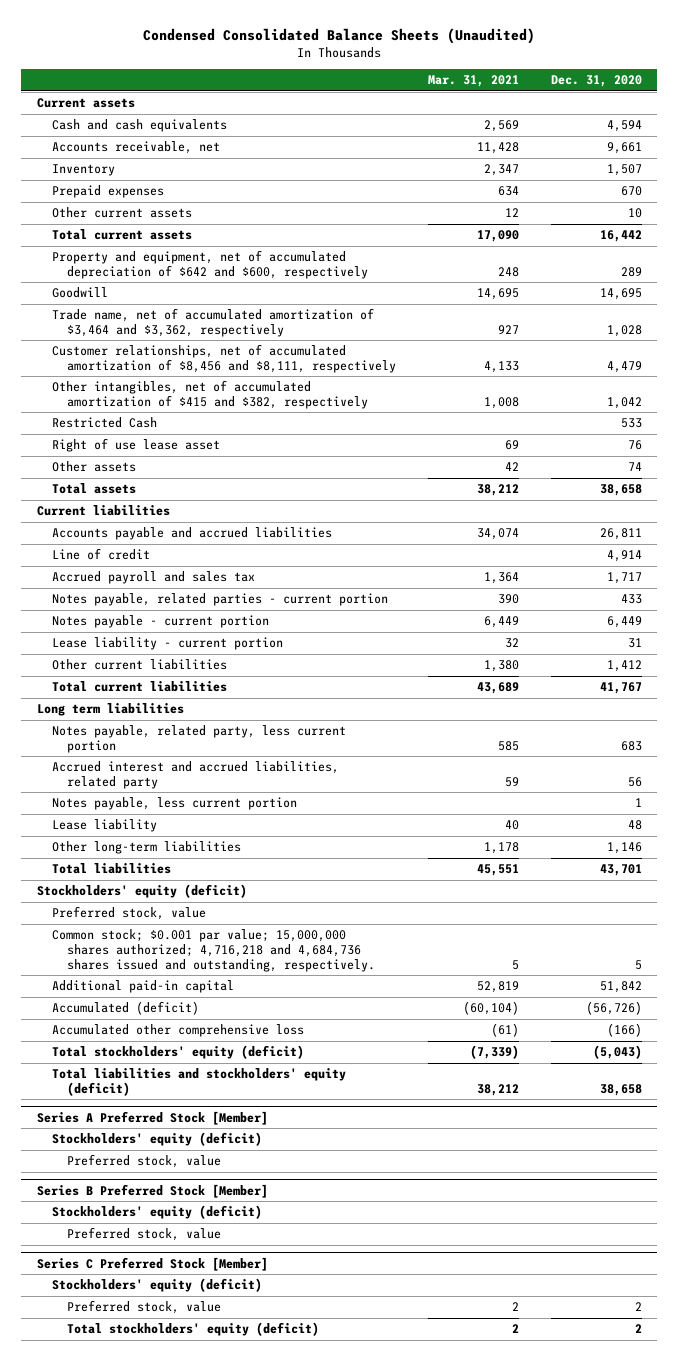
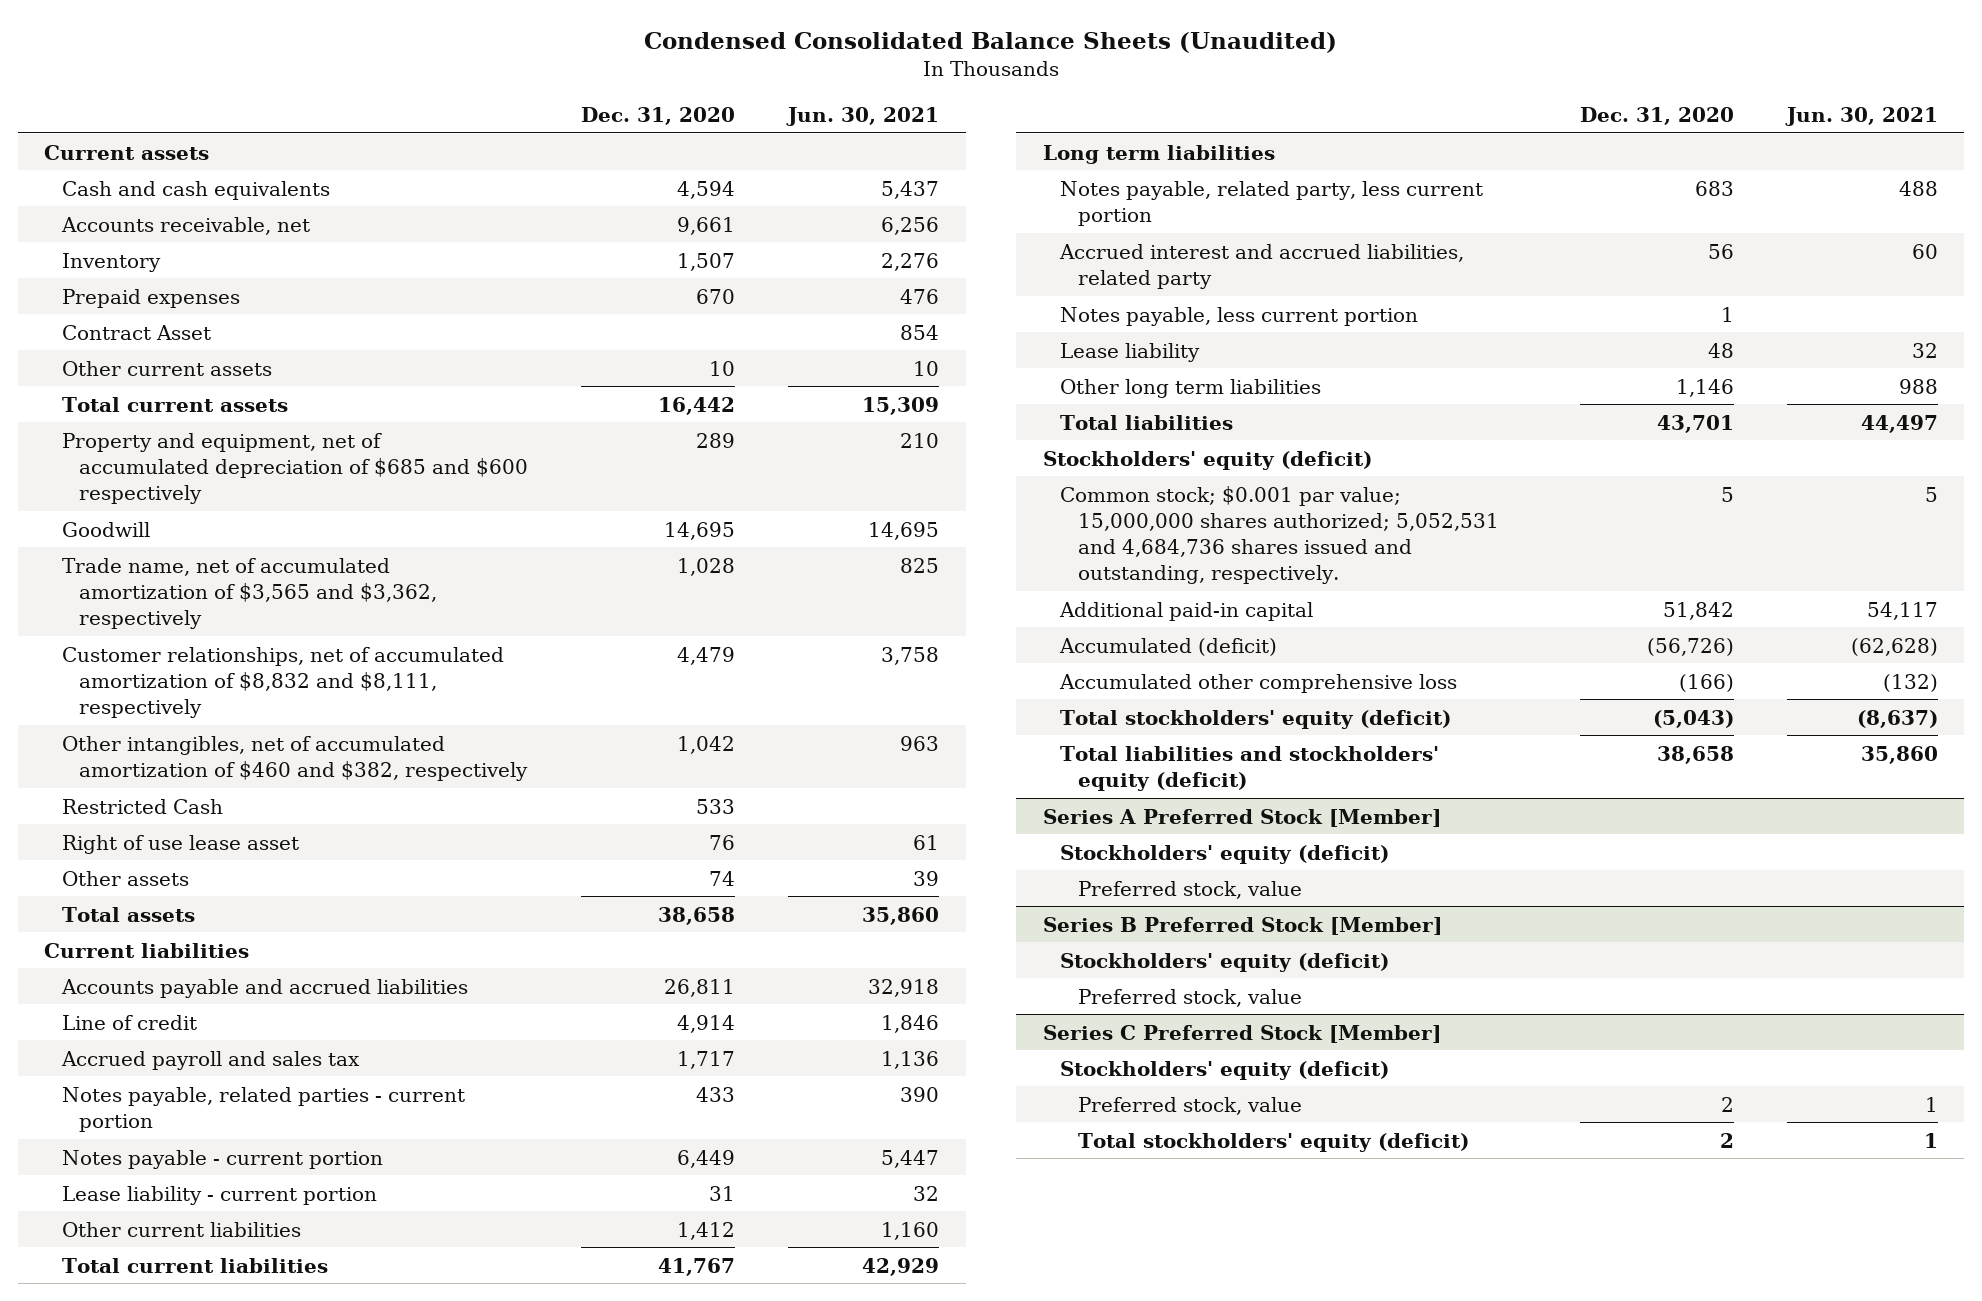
[427,75,519,88] Mar. 31, 2021 -> none
none -> [786,106,940,126] Jun. 30, 2021
none -> [61,324,211,340] Contract Asset
[51,250,368,279] Property and equipment, net of accumulated depreciation of $642 and $600, respectively -> [61,432,529,504] Property and equipment, net of accumulated depreciation of $685 and $600 respectively
[51,308,374,337] Trade name, net of accumulated amortization of $3,464 and $3,362, respectively -> [61,557,438,629] Trade name, net of accumulated amortization of $3,565 and $3,362, respectively
[51,344,396,373] Customer relationships, net of accumulated amortization of $8,456 and $8,111, respectively -> [61,646,504,718] Customer relationships, net of accumulated amortization of $8,832 and $8,111, respectively
[51,380,368,409] Other intangibles, net of accumulated amortization of $415 and $382, respectively -> [61,735,529,781] Other intangibles, net of accumulated amortization of $460 and $382, respectively
[51,841,241,855] Other long-term liabilities -> [1060,378,1322,398] Other long term liabilities
[51,906,206,921] Preferred stock, value -> none
[51,929,375,972] Common stock; $0.001 par value; 15,000,000 shares authorized; 4,716,218 and 4,684,736 shares issued and outstanding, respectively. -> [1060,485,1499,585] Common stock; $0.001 par value; 15,000,000 shares authorized; 5,052,531 and 4,684,736 shares issued and outstanding, respectively.

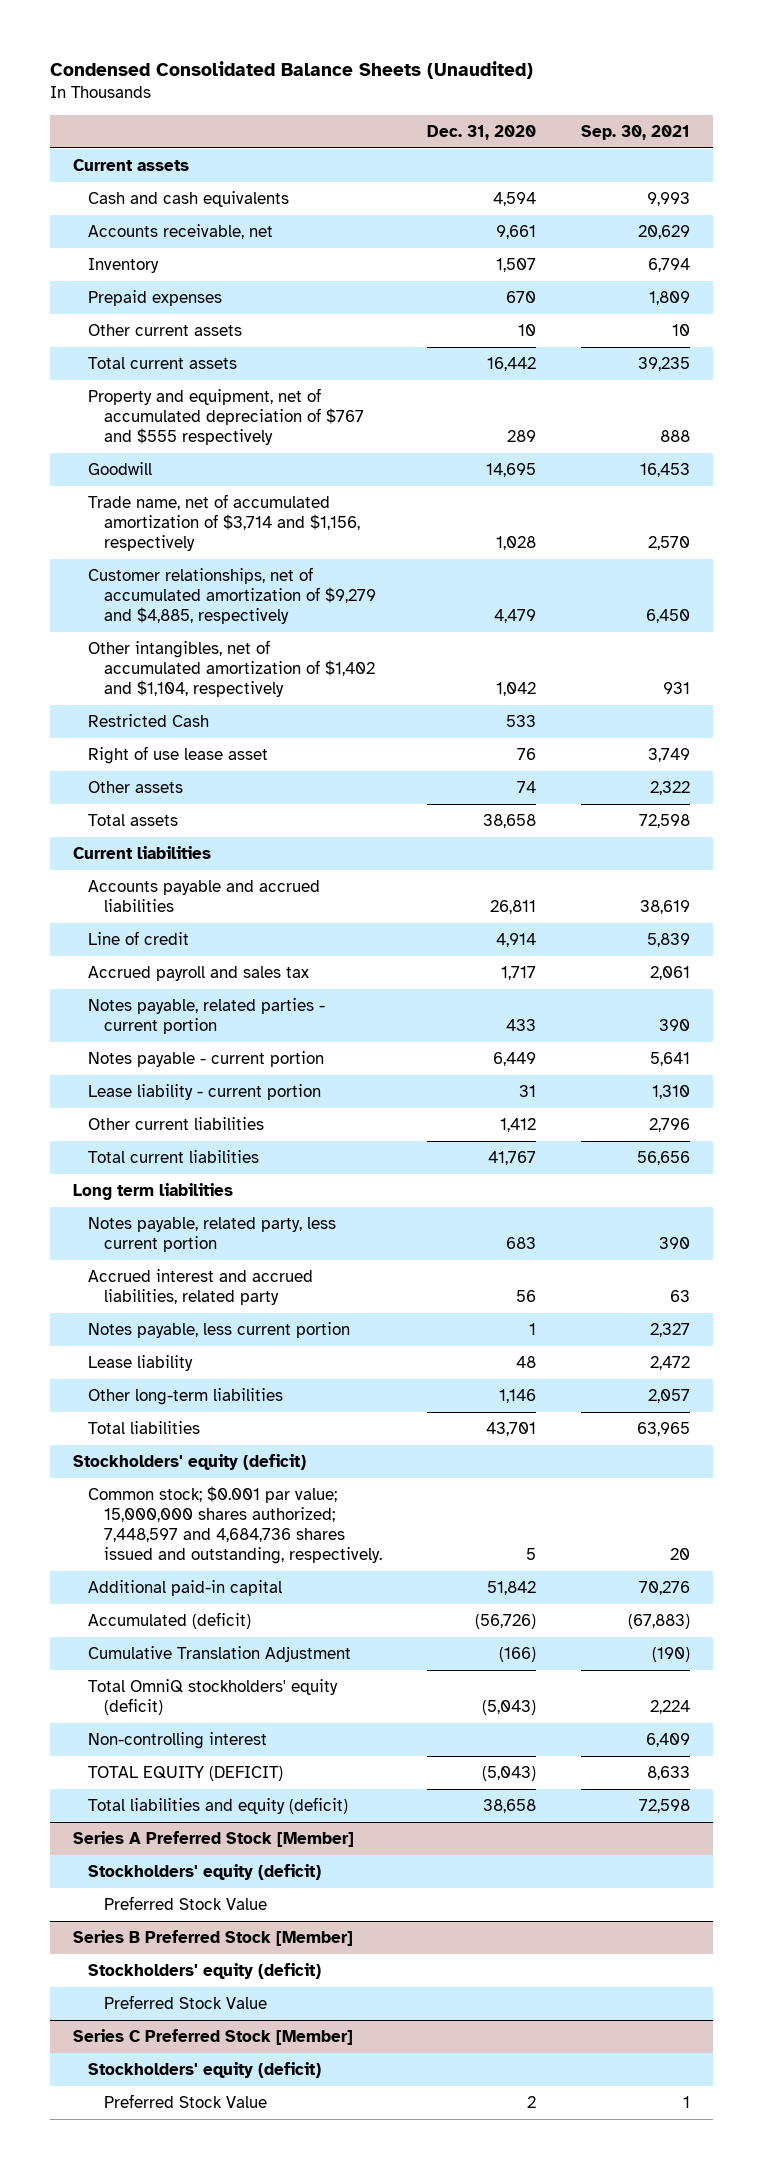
[786,106,940,126] Jun. 30, 2021 -> none
none -> [581,125,691,141] Sep. 30, 2021
[61,324,211,340] Contract Asset -> none
[61,432,529,504] Property and equipment, net of accumulated depreciation of $685 and $600 respectively -> [88,388,364,446] Property and equipment, net of accumulated depreciation of $767 and $555 respectively
[61,557,438,629] Trade name, net of accumulated amortization of $3,565 and $3,362, respectively -> [88,494,360,552] Trade name, net of accumulated amortization of $3,714 and $1,156, respectively
[61,646,504,718] Customer relationships, net of accumulated amortization of $8,832 and $8,111, respectively -> [88,567,376,625] Customer relationships, net of accumulated amortization of $9,279 and $4,885, respectively
[61,735,529,781] Other intangibles, net of accumulated amortization of $460 and $382, respectively -> [88,640,375,698] Other intangibles, net of accumulated amortization of $1,402 and $1,104, respectively
[1060,378,1322,398] Other long term liabilities -> [88,1388,284,1406] Other long-term liabilities
[1060,485,1499,585] Common stock; $0.001 par value; 15,000,000 shares authorized; 5,052,531 and 4,684,736 shares issued and outstanding, respectively. -> [88,1486,382,1565] Common stock; $0.001 par value; 15,000,000 shares authorized; 7,448,597 and 4,684,736 shares issued and outstanding, respectively.
[1059,673,1458,693] Accumulated other comprehensive loss -> [88,1646,352,1663] Cumulative Translation Adjustment
[1060,709,1452,729] Total stockholders' equity (deficit) -> [88,1679,339,1716] Total OmniQ stockholders' equity (deficit)
none -> [88,1732,268,1750] Non-controlling interest
none -> [88,1766,284,1782] TOTAL EQUITY (DEFICIT)
[1060,745,1440,791] Total liabilities and stockholders' equity (deficit) -> [88,1797,349,1815] Total liabilities and equity (deficit)
[1077,880,1302,899] Preferred stock, value -> [103,1896,267,1911] Preferred Stock Value
[1077,988,1302,1007] Preferred stock, value -> [103,1995,267,2010] Preferred Stock Value
[1077,1132,1469,1152] Total stockholders' equity (deficit) -> none
[1077,1096,1302,1115] Preferred stock, value -> [103,2094,267,2109] Preferred Stock Value

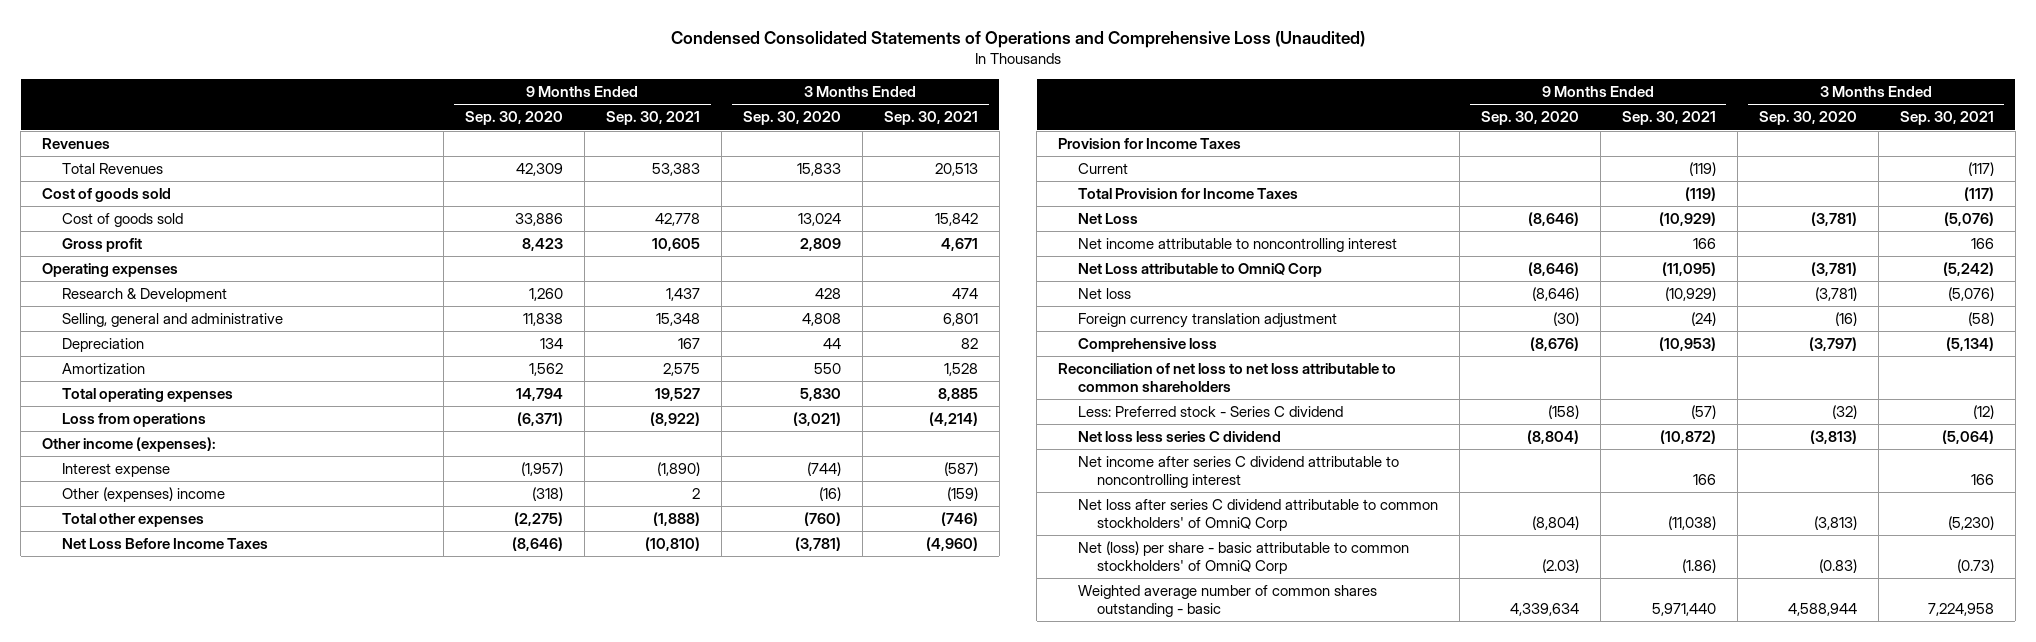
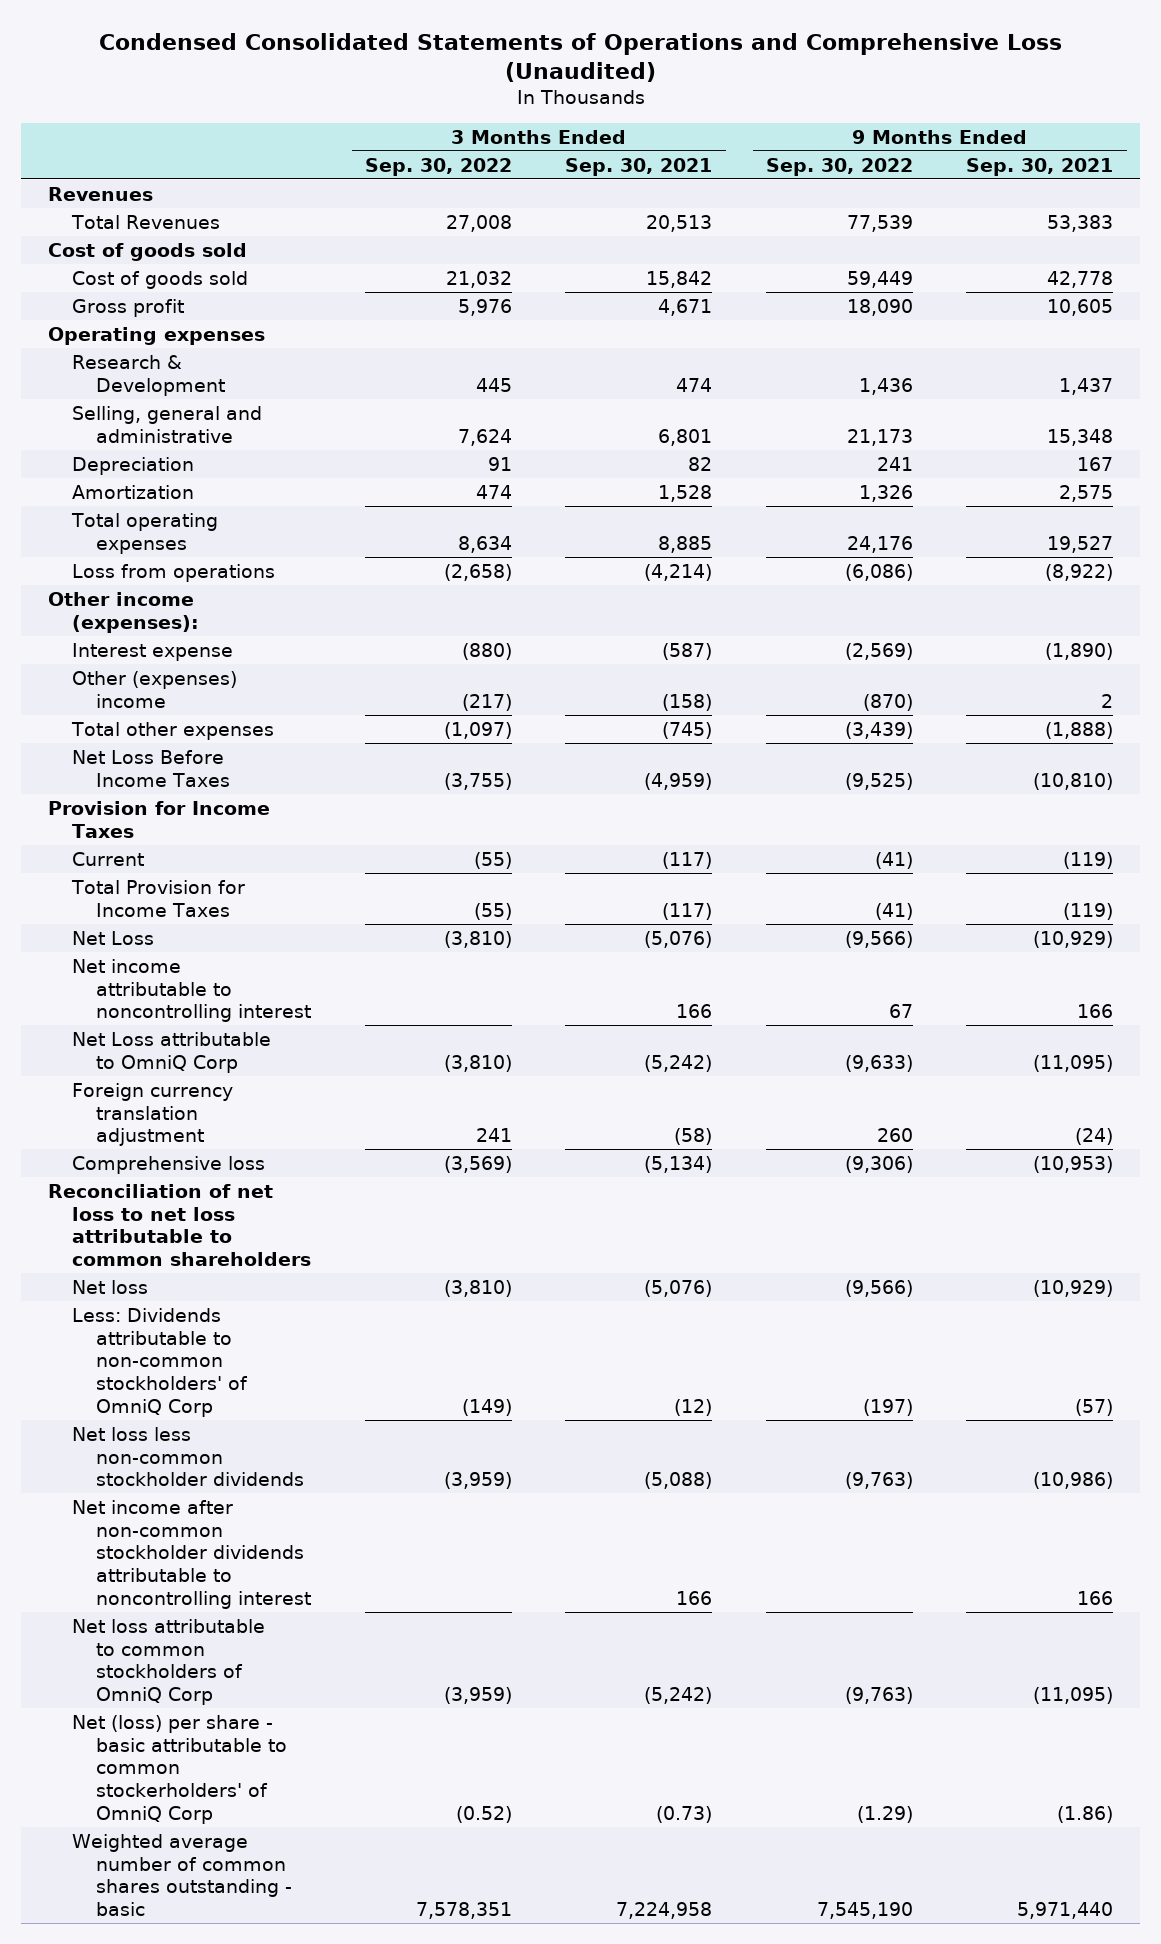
[464,111,563,126] Sep. 30, 2020 -> none
[742,111,841,126] Sep. 30, 2020 -> none
none -> [364,157,512,176] Sep. 30, 2022
none -> [765,157,913,176] Sep. 30, 2022
[946,487,978,502] (159) -> [662,693,713,711] (158)
[940,512,978,527] (746) -> [662,721,713,739] (745)
[925,537,978,552] (4,960) -> [644,772,713,790] (4,959)
[1077,431,1281,443] Net loss less series C dividend -> none
[1077,288,1131,300] Net loss -> [72,1279,149,1294] Net loss
[1077,406,1343,418] Less: Preferred stock - Series C dividend -> [72,1307,249,1417] Less: Dividends attributable to non-common stockholders' of OmniQ Corp
none -> [72,1426,305,1487] Net loss less non-common stockholder dividends
[1077,456,1399,488] Net income after series C dividend attributable to noncontrolling interest -> [72,1499,312,1609] Net income after non-common stockholder dividends attributable to noncontrolling interest
[1077,499,1438,531] Net loss after series C dividend attributable to common stockholders' of OmniQ Corp -> [72,1618,266,1706] Net loss attributable to common stockholders of OmniQ Corp
[1667,515,1716,530] (11,038) -> [1033,1687,1114,1705] (11,095)
[1947,515,1994,530] (5,230) -> [644,1687,713,1705] (5,242)
[1077,541,1409,574] Net (loss) per share - basic attributable to common stockholders' of OmniQ Corp -> [72,1714,288,1824] Net (loss) per share - basic attributable to common stockerholders' of OmniQ Corp

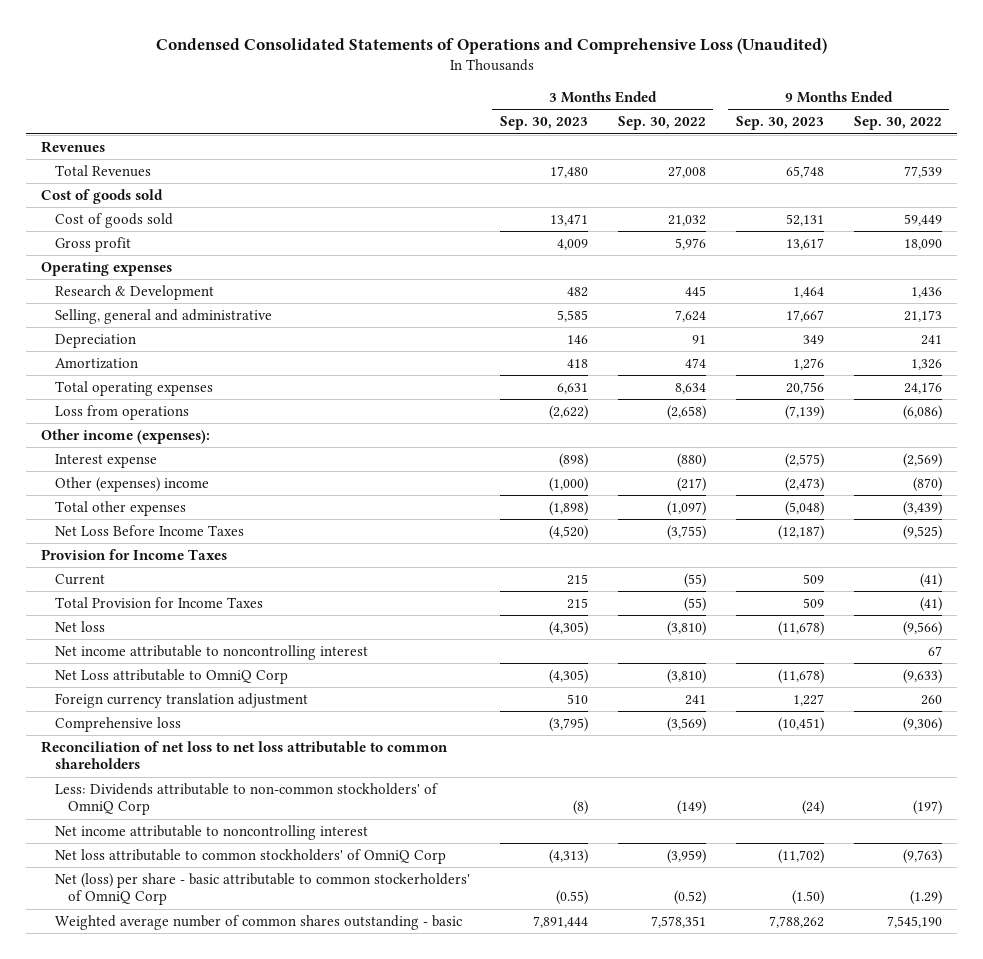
[565,157,713,176] Sep. 30, 2021 -> none
[966,157,1114,176] Sep. 30, 2021 -> none
none -> [499,116,588,131] Sep. 30, 2023
none -> [735,116,824,131] Sep. 30, 2023
[72,930,155,945] Net Loss -> none
[72,1279,149,1294] Net loss -> [54,621,105,633] Net loss
[72,1426,305,1487] Net loss less non-common stockholder dividends -> none
[72,1499,312,1609] Net income after non-common stockholder dividends attributable to noncontrolling interest -> [54,825,368,841] Net income attributable to noncontrolling interest
[72,1618,266,1706] Net loss attributable to common stockholders of OmniQ Corp -> [54,849,446,865] Net loss attributable to common stockholders' of OmniQ Corp

